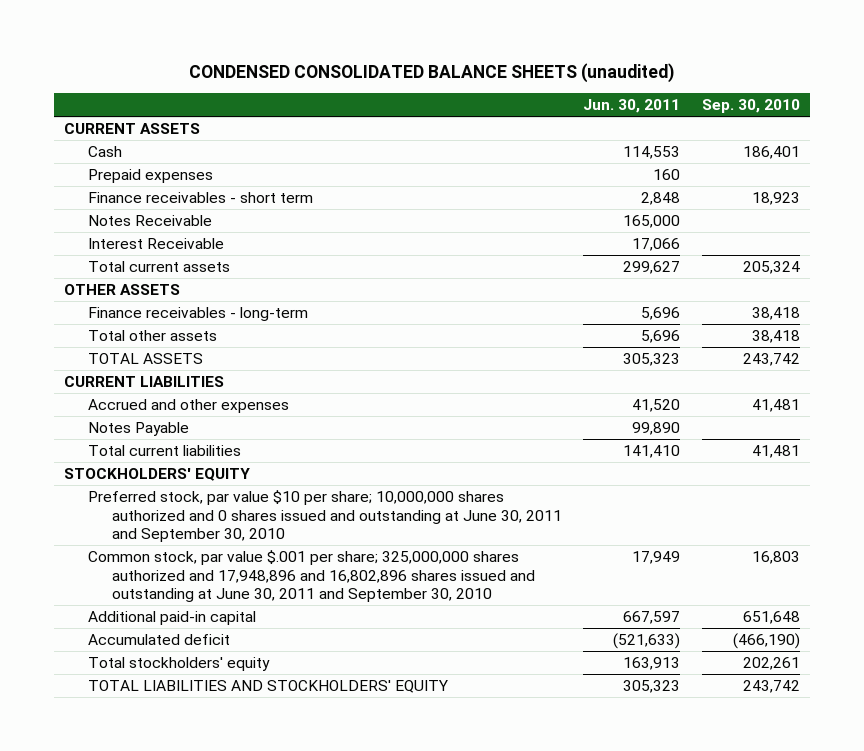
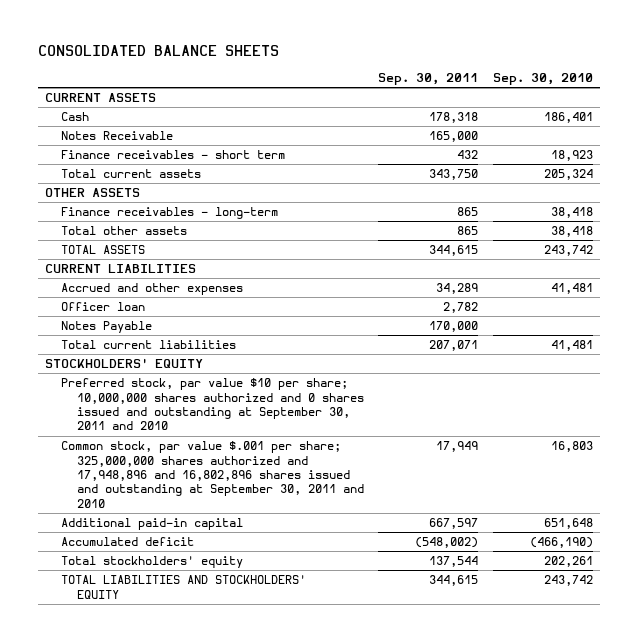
[188,62,674,83] CONDENSED CONSOLIDATED BALANCE SHEETS (unaudited) -> [38,45,280,57] CONSOLIDATED BALANCE SHEETS
[583,99,681,114] Jun. 30, 2011 -> none
none -> [378,73,479,86] Sep. 30, 2011
[88,169,214,184] Prepaid expenses -> none
[88,238,225,250] Interest Receivable -> none
[88,192,314,204] Finance receivables - short term -> [61,150,286,160] Finance receivables - short term
none -> [61,302,146,312] Officer loan
[88,490,563,542] Preferred stock, par value $10 per share; 10,000,000 shares authorized and 0 shares issued and outstanding at June 30, 2011 and September 30, 2010 -> [61,378,364,431] Preferred stock, par value $10 per share; 10,000,000 shares authorized and 0 shares issued and outstanding at September 30, 2011 and 2010
[88,550,536,602] Common stock, par value $.001 per share; 325,000,000 shares authorized and 17,948,896 and 16,802,896 shares issued and outstanding at June 30, 2011 and September 30, 2010 -> [61,441,364,508] Common stock, par value $.001 per share; 325,000,000 shares authorized and 17,948,896 and 16,802,896 shares issued and outstanding at September 30, 2011 and 2010

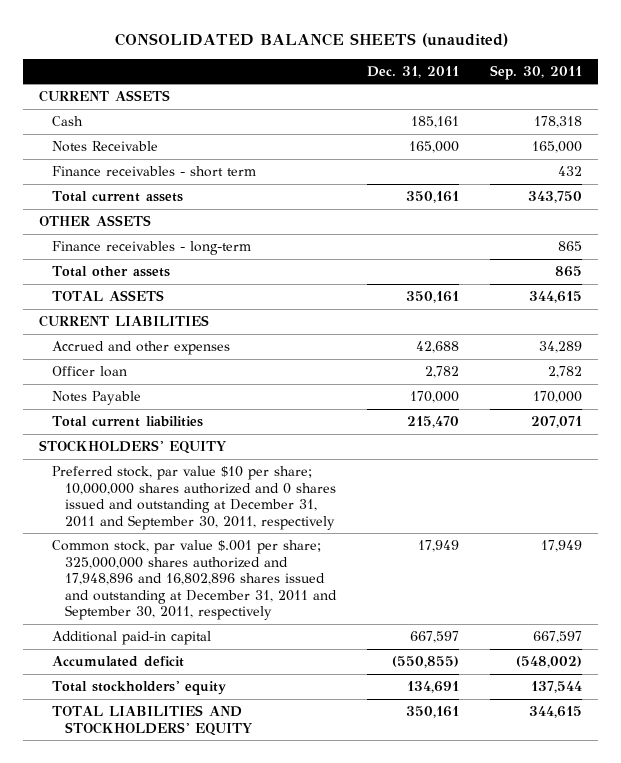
[38,45,280,57] CONSOLIDATED BALANCE SHEETS -> [114,32,508,47] CONSOLIDATED BALANCE SHEETS (unaudited)
[493,73,594,86] Sep. 30, 2010 -> none
none -> [367,65,460,78] Dec. 31, 2011
[61,378,364,431] Preferred stock, par value $10 per share; 10,000,000 shares authorized and 0 shares issued and outstanding at September 30, 2011 and 2010 -> [51,466,337,530] Preferred stock, par value $10 per share; 10,000,000 shares authorized and 0 shares issued and outstanding at December 31, 2011 and September 30, 2011, respectively
[61,441,364,508] Common stock, par value $.001 per share; 325,000,000 shares authorized and 17,948,896 and 16,802,896 shares issued and outstanding at September 30, 2011 and 2010 -> [51,540,338,620] Common stock, par value $.001 per share; 325,000,000 shares authorized and 17,948,896 and 16,802,896 shares issued and outstanding at December 31, 2011 and September 30, 2011, respectively

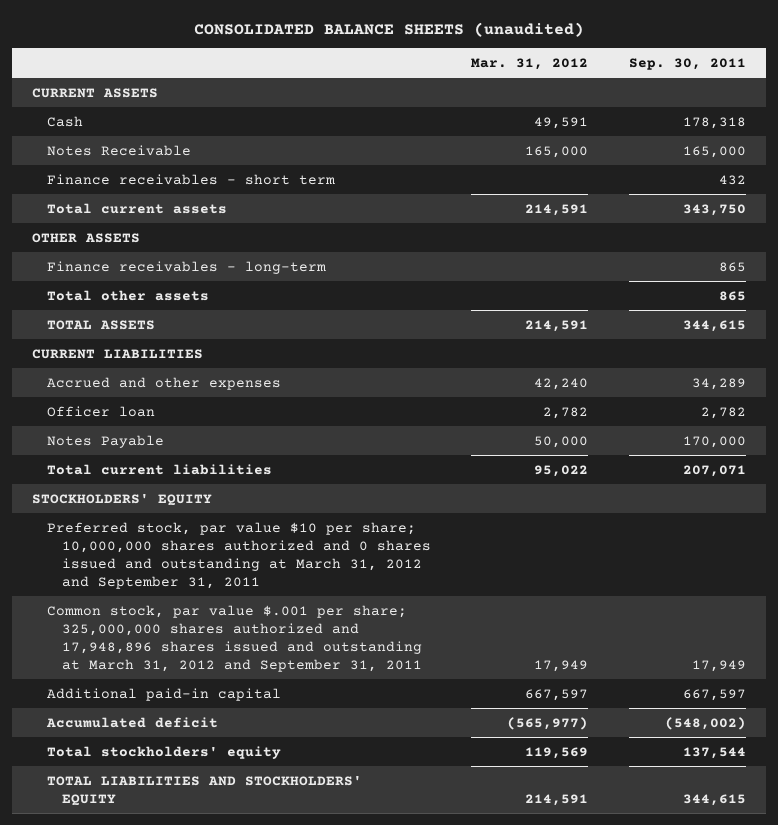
[367,65,460,78] Dec. 31, 2011 -> none
none -> [471,57,589,70] Mar. 31, 2012
[51,466,337,530] Preferred stock, par value $10 per share; 10,000,000 shares authorized and 0 shares issued and outstanding at December 31, 2011 and September 30, 2011, respectively -> [47,521,431,590] Preferred stock, par value $10 per share; 10,000,000 shares authorized and 0 shares issued and outstanding at March 31, 2012 and September 31, 2011
[51,540,338,620] Common stock, par value $.001 per share; 325,000,000 shares authorized and 17,948,896 and 16,802,896 shares issued and outstanding at December 31, 2011 and September 30, 2011, respectively -> [47,604,422,673] Common stock, par value $.001 per share; 325,000,000 shares authorized and 17,948,896 shares issued and outstanding at March 31, 2012 and September 31, 2011

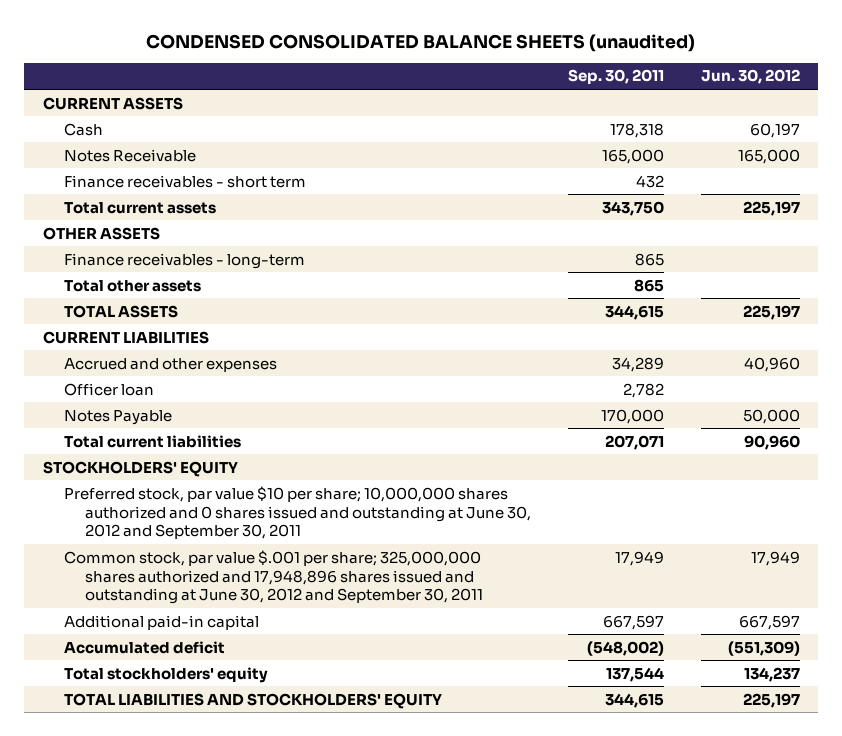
[193,22,584,38] CONSOLIDATED BALANCE SHEETS (unaudited) -> [146,33,696,52] CONDENSED CONSOLIDATED BALANCE SHEETS (unaudited)
[471,57,589,70] Mar. 31, 2012 -> none
none -> [700,69,800,85] Jun. 30, 2012
[47,521,431,590] Preferred stock, par value $10 per share; 10,000,000 shares authorized and 0 shares issued and outstanding at March 31, 2012 and September 31, 2011 -> [63,485,531,540] Preferred stock, par value $10 per share; 10,000,000 shares authorized and 0 shares issued and outstanding at June 30, 2012 and September 30, 2011
[47,604,422,673] Common stock, par value $.001 per share; 325,000,000 shares authorized and 17,948,896 shares issued and outstanding at March 31, 2012 and September 31, 2011 -> [63,549,483,605] Common stock, par value $.001 per share; 325,000,000 shares authorized and 17,948,896 shares issued and outstanding at June 30, 2012 and September 30, 2011

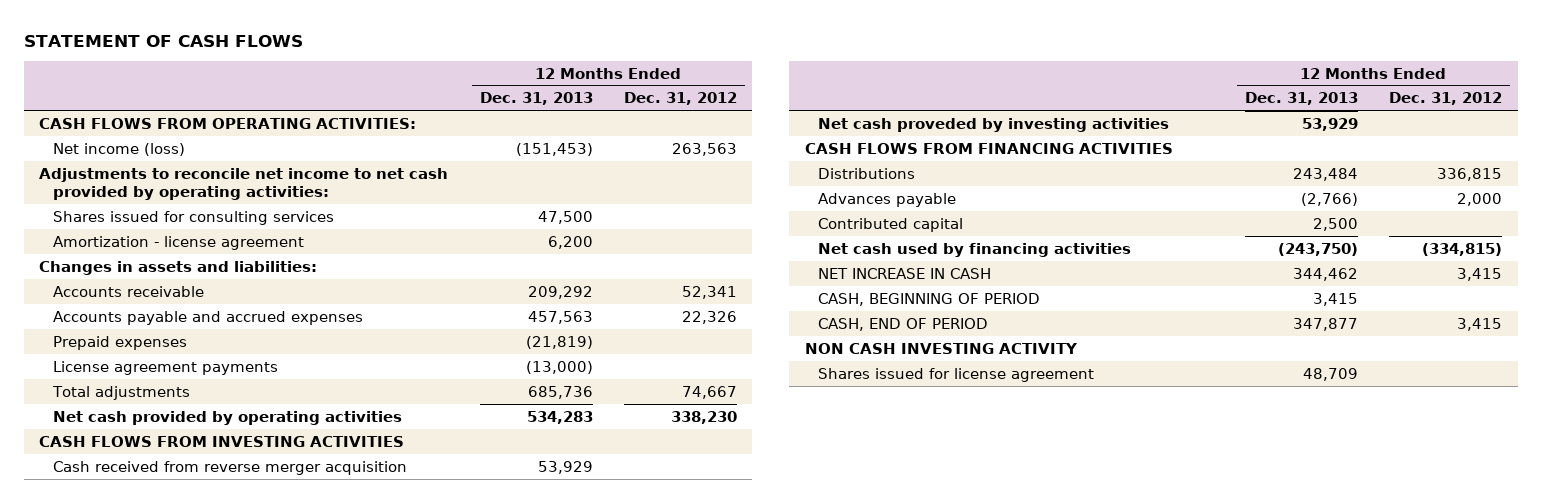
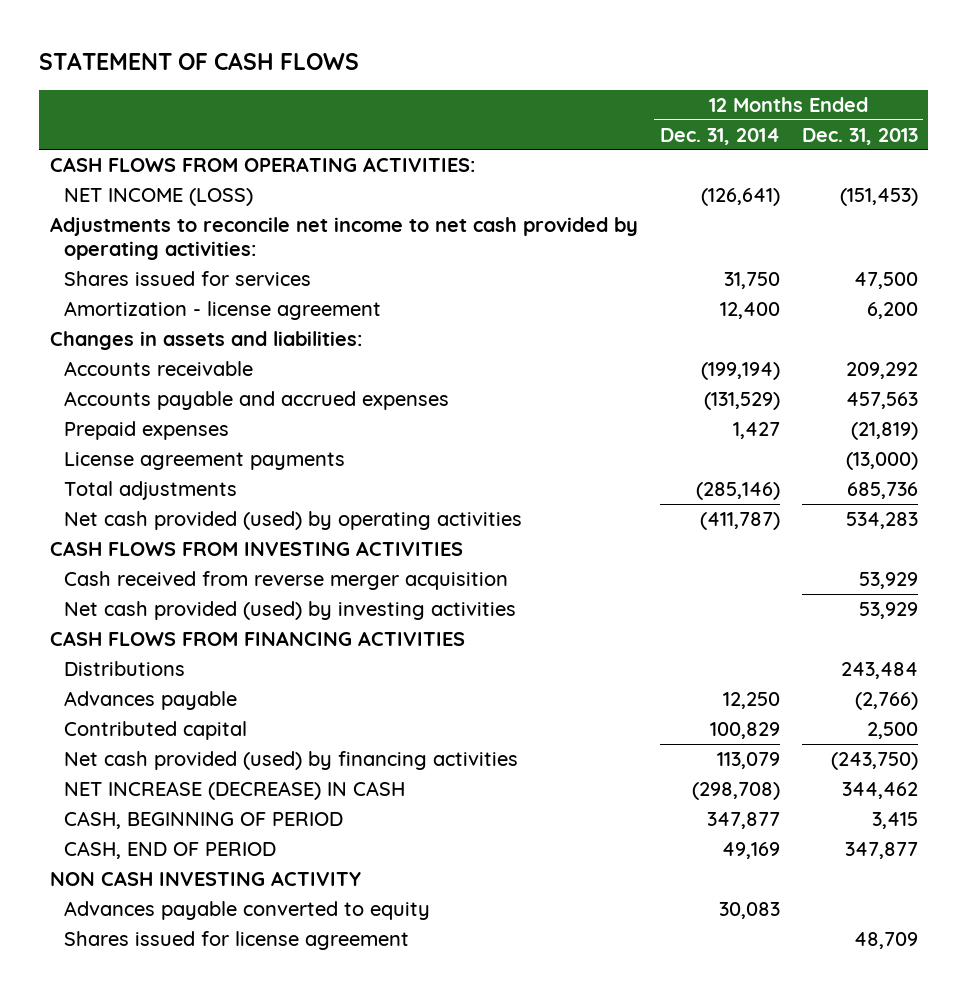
[623,92,737,106] Dec. 31, 2012 -> none
none -> [659,127,780,145] Dec. 31, 2014
[52,142,185,156] Net income (loss) -> [63,187,253,206] NET INCOME (LOSS)
[52,210,334,225] Shares issued for consulting services -> [63,270,311,286] Shares issued for services
[52,410,402,425] Net cash provided by operating activities -> [63,510,522,530] Net cash provided (used) by operating activities
[817,117,1169,132] Net cash proveded by investing activities -> [63,600,516,620] Net cash provided (used) by investing activities
[817,242,1131,257] Net cash used by financing activities -> [63,750,518,770] Net cash provided (used) by financing activities
[817,267,991,279] NET INCREASE IN CASH -> [63,780,405,800] NET INCREASE (DECREASE) IN CASH
none -> [63,900,430,920] Advances payable converted to equity

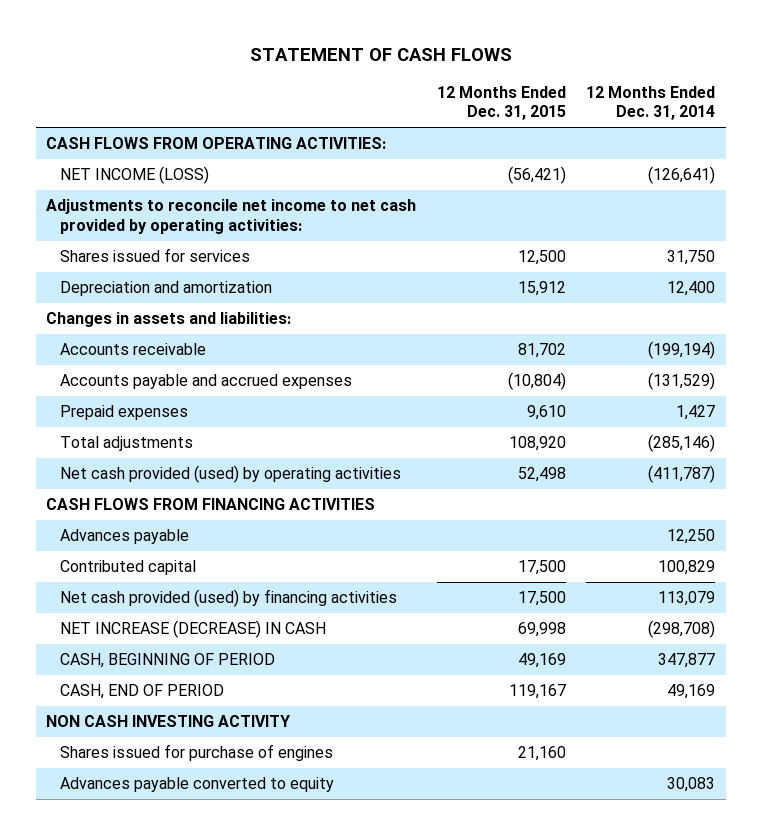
[801,127,918,145] Dec. 31, 2013 -> none
none -> [436,85,566,121] 12 Months Ended Dec. 31, 2015
[63,300,381,320] Amortization - license agreement -> [59,281,272,297] Depreciation and amortization
[63,451,345,470] License agreement payments -> none
[49,540,463,556] CASH FLOWS FROM INVESTING ACTIVITIES -> none
[63,570,508,590] Cash received from reverse merger acquisition -> none
[63,600,516,620] Net cash provided (used) by investing activities -> none
[63,660,185,676] Distributions -> none
none -> [59,744,333,762] Shares issued for purchase of engines
[63,930,409,950] Shares issued for license agreement -> none

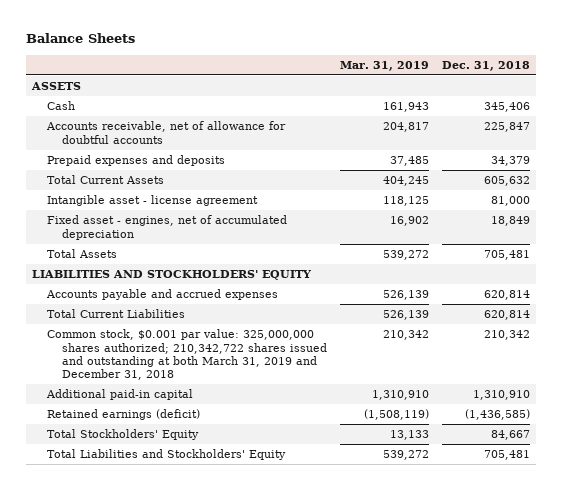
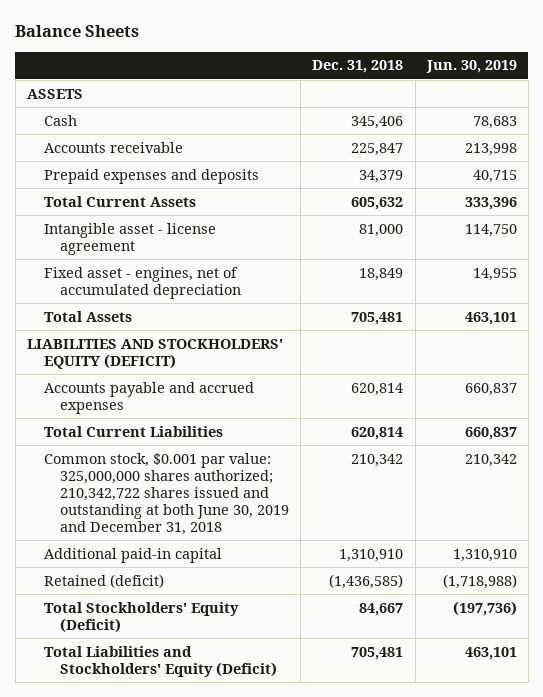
[339,60,429,71] Mar. 31, 2019 -> none
none -> [425,60,517,74] Jun. 30, 2019
[46,121,287,144] Accounts receivable, net of allowance for doubtful accounts -> [43,141,183,153] Accounts receivable
[32,270,312,281] LIABILITIES AND STOCKHOLDERS' EQUITY -> [26,338,283,369] LIABILITIES AND STOCKHOLDERS' EQUITY (DEFICIT)
[47,329,328,381] Common stock, $0.001 par value: 325,000,000 shares authorized; 210,342,722 shares issued and outstanding at both March 31, 2019 and December 31, 2018 -> [43,452,290,535] Common stock, $0.001 par value: 325,000,000 shares authorized; 210,342,722 shares issued and outstanding at both June 30, 2019 and December 31, 2018
[47,409,201,421] Retained earnings (deficit) -> [43,573,164,588] Retained (deficit)
[47,429,200,441] Total Stockholders' Equity -> [43,601,239,633] Total Stockholders' Equity (Deficit)
[47,449,287,461] Total Liabilities and Stockholders' Equity -> [43,645,278,677] Total Liabilities and Stockholders' Equity (Deficit)

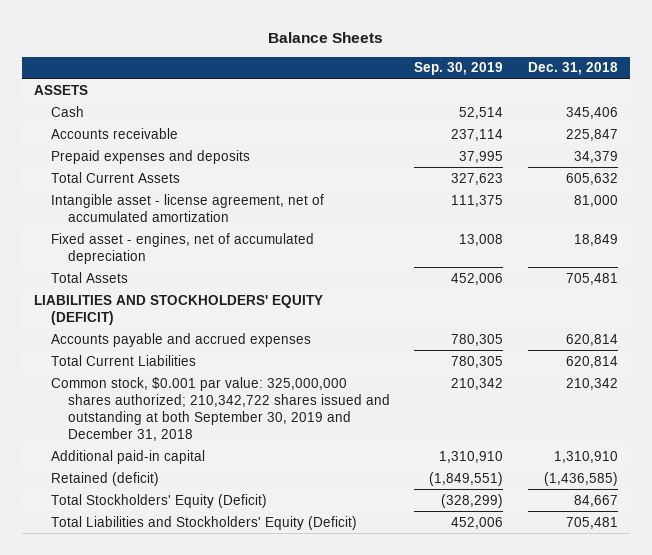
[425,60,517,74] Jun. 30, 2019 -> none
none -> [414,62,504,76] Sep. 30, 2019
[43,222,216,255] Intangible asset - license agreement -> [50,193,324,222] Intangible asset - license agreement, net of accumulated amortization
[43,452,290,535] Common stock, $0.001 par value: 325,000,000 shares authorized; 210,342,722 shares issued and outstanding at both June 30, 2019 and December 31, 2018 -> [50,376,390,442] Common stock, $0.001 par value: 325,000,000 shares authorized; 210,342,722 shares issued and outstanding at both September 30, 2019 and December 31, 2018

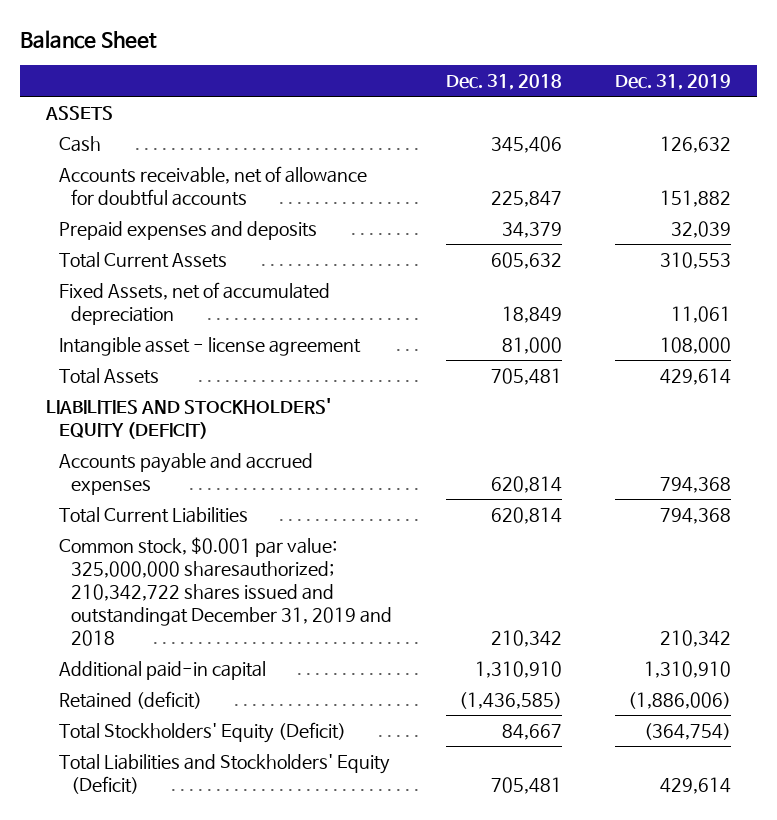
[268,31,384,43] Balance Sheets -> [19,30,157,50] Balance Sheet
[414,62,504,76] Sep. 30, 2019 -> none
none -> [614,74,731,91] Dec. 31, 2019
[50,127,178,139] Accounts receivable -> [58,166,367,207] Accounts receivable, net of allowance for doubtful accounts
[50,232,314,264] Fixed asset - engines, net of accumulated depreciation -> none
[50,193,324,222] Intangible asset - license agreement, net of accumulated amortization -> [58,282,330,326] Fixed Assets, net of accumulated depreciation
[574,194,619,207] 81,000 -> [501,306,562,324] 18,849
none -> [58,337,361,357] Intangible asset - license agreement
[50,376,390,442] Common stock, $0.001 par value: 325,000,000 shares authorized; 210,342,722 shares issued and outstanding at both September 30, 2019 and December 31, 2018 -> [58,537,393,647] Common stock, $0.001 par value: 325,000,000 sharesauthorized; 210,342,722 shares issued and outstandingat December 31, 2019 and 2018

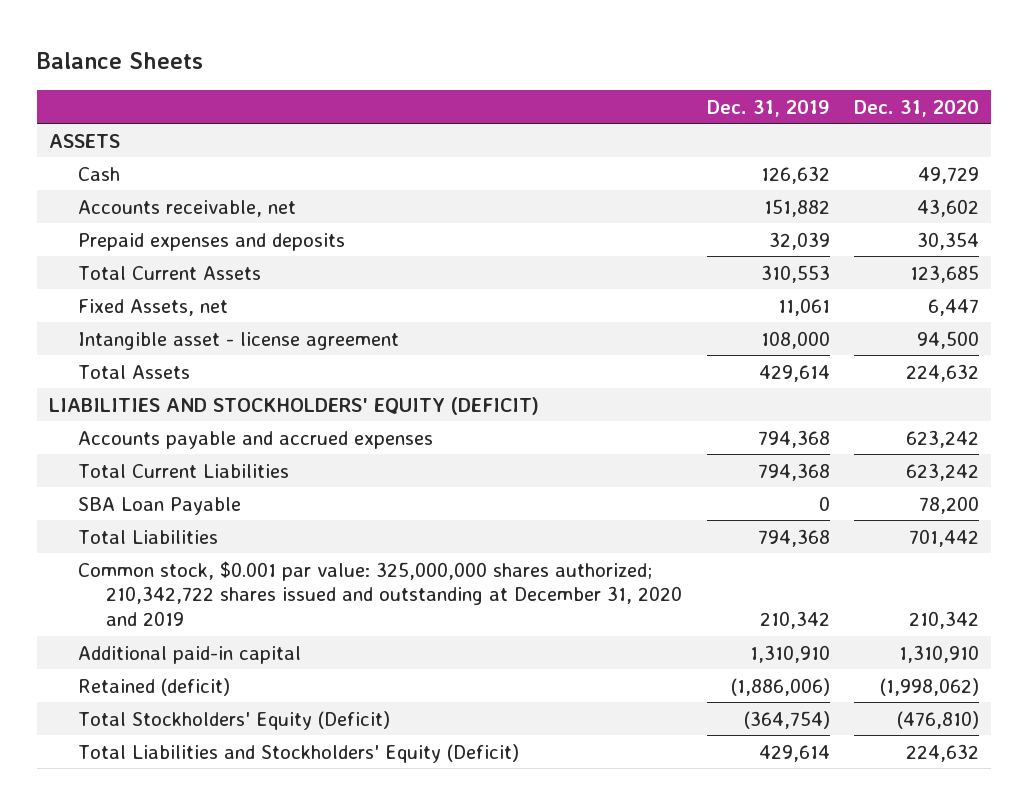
[19,30,157,50] Balance Sheet -> [37,52,204,70] Balance Sheets
[445,74,562,91] Dec. 31, 2018 -> none
none -> [853,99,979,117] Dec. 31, 2020
[58,166,367,207] Accounts receivable, net of allowance for doubtful accounts -> [77,199,296,217] Accounts receivable, net
[58,282,330,326] Fixed Assets, net of accumulated depreciation -> [77,298,228,316] Fixed Assets, net
none -> [77,496,241,515] SBA Loan Payable
none -> [77,529,218,544] Total Liabilities
[58,537,393,647] Common stock, $0.001 par value: 325,000,000 sharesauthorized; 210,342,722 shares issued and outstandingat December 31, 2019 and 2018 -> [77,560,683,627] Common stock, $0.001 par value: 325,000,000 shares authorized; 210,342,722 shares issued and outstanding at December 31, 2020 and 2019

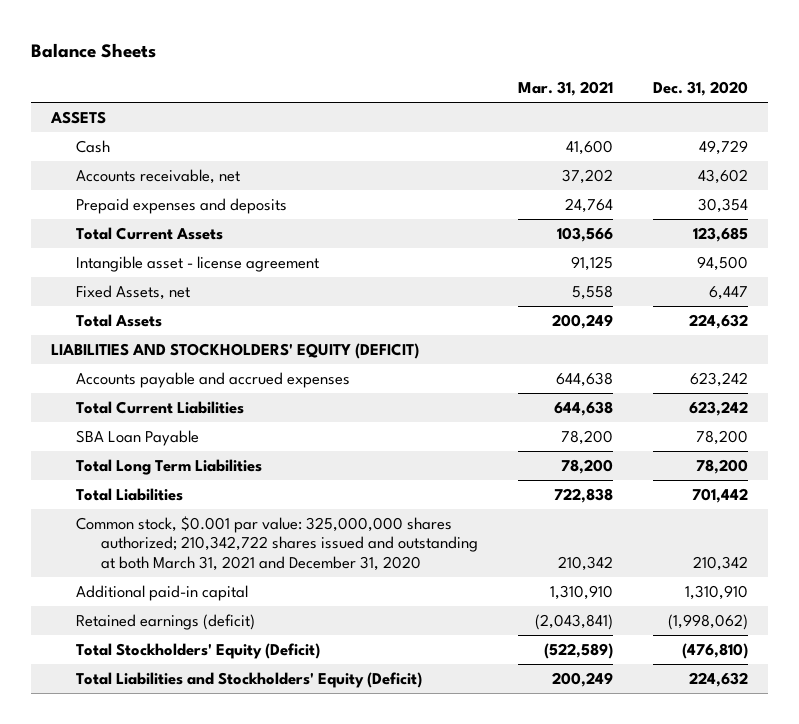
[706,99,830,117] Dec. 31, 2019 -> none
none -> [517,81,613,97] Mar. 31, 2021
[77,298,228,316] Fixed Assets, net -> [75,285,190,301] Fixed Assets, net
none -> [75,459,262,476] Total Long Term Liabilities
[77,560,683,627] Common stock, $0.001 par value: 325,000,000 shares authorized; 210,342,722 shares issued and outstanding at December 31, 2020 and 2019 -> [75,516,478,571] Common stock, $0.001 par value: 325,000,000 shares authorized; 210,342,722 shares issued and outstanding at both March 31, 2021 and December 31, 2020
[77,677,230,696] Retained (deficit) -> [75,614,255,631] Retained earnings (deficit)

